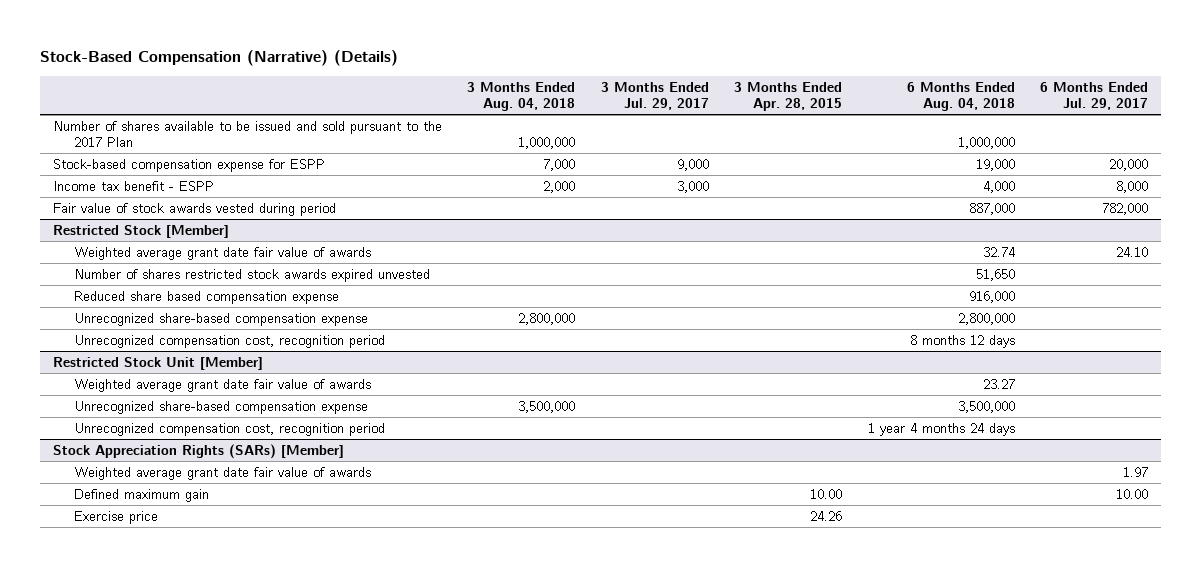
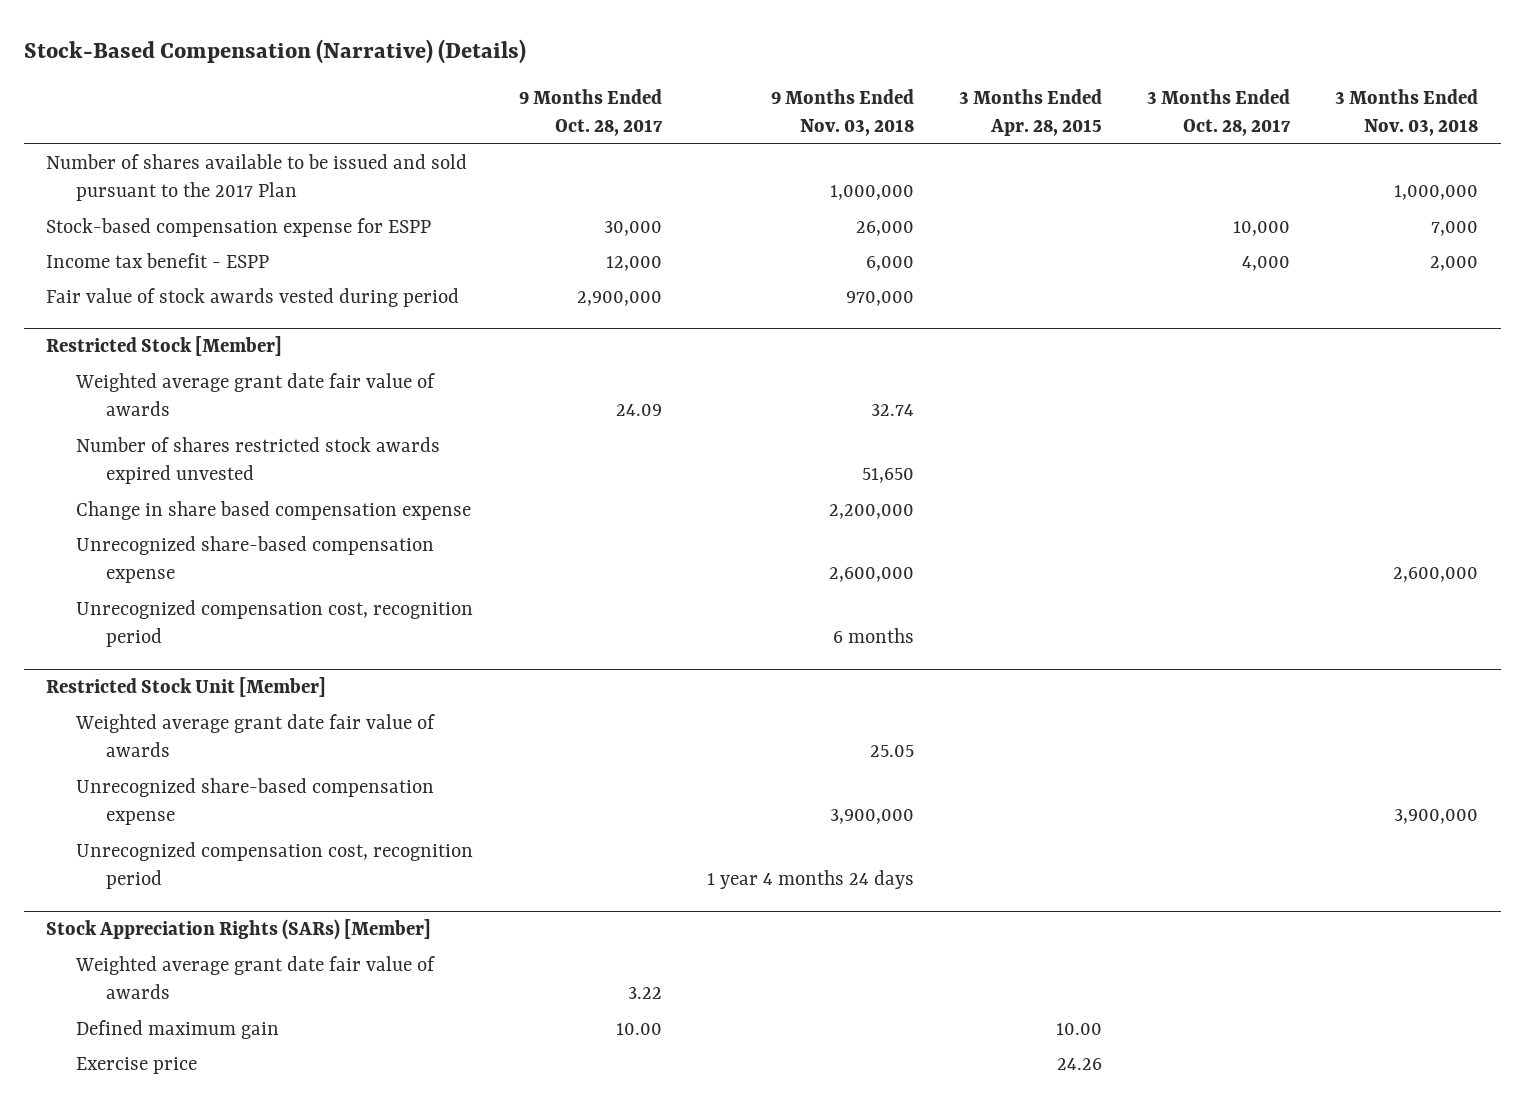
[467,81,576,112] 3 Months Ended Aug. 04, 2018 -> none
[600,81,709,111] 3 Months Ended Jul. 29, 2017 -> none
[906,81,1015,112] 6 Months Ended Aug. 04, 2018 -> none
[1039,81,1148,111] 6 Months Ended Jul. 29, 2017 -> none
none -> [518,88,663,137] 9 Months Ended Oct. 28, 2017
none -> [770,88,914,137] 9 Months Ended Nov. 03, 2018
none -> [1147,88,1292,137] 3 Months Ended Oct. 28, 2017
none -> [1335,88,1479,137] 3 Months Ended Nov. 03, 2018
[74,290,340,304] Reduced share based compensation expense -> [76,500,472,520] Change in share based compensation expense

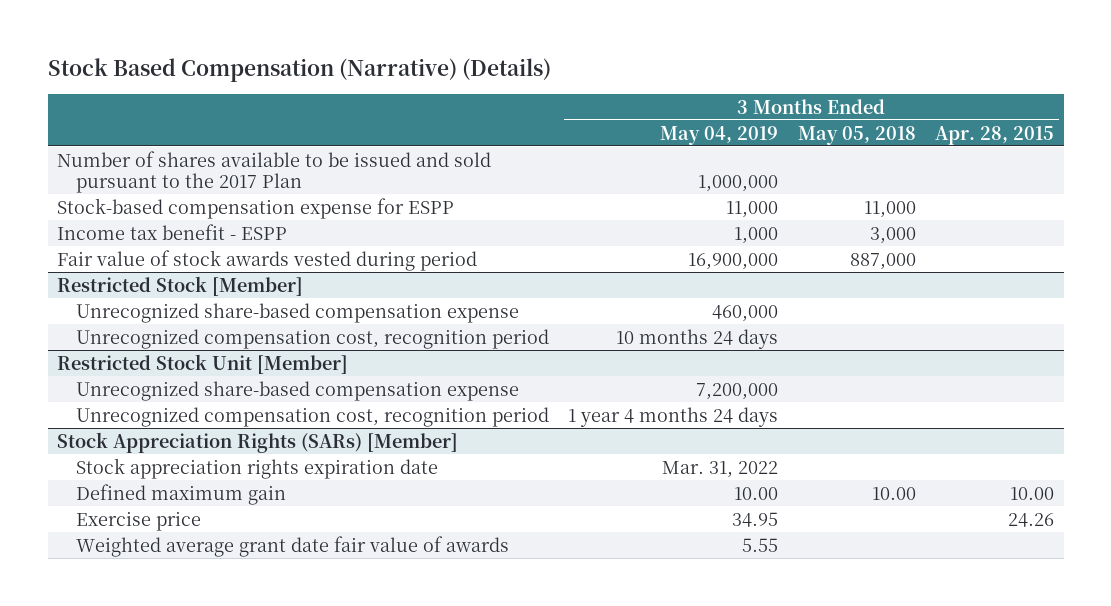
[23,39,526,65] Stock-Based Compensation (Narrative) (Details) -> [47,57,551,82] Stock Based Compensation (Narrative) (Details)
[518,88,663,137] 9 Months Ended Oct. 28, 2017 -> none
[770,88,914,137] 9 Months Ended Nov. 03, 2018 -> none
[1147,88,1292,137] 3 Months Ended Oct. 28, 2017 -> none
[1335,88,1479,137] 3 Months Ended Nov. 03, 2018 -> none
none -> [660,125,779,145] May 04, 2019
none -> [797,125,916,145] May 05, 2018
[75,372,436,417] Weighted average grant date fair value of awards -> none
[76,436,441,485] Number of shares restricted stock awards expired unvested -> none
[76,500,472,520] Change in share based compensation expense -> none
[75,713,436,758] Weighted average grant date fair value of awards -> none
none -> [76,457,439,479] Stock appreciation rights expiration date
[75,955,436,1000] Weighted average grant date fair value of awards -> [76,535,510,557] Weighted average grant date fair value of awards

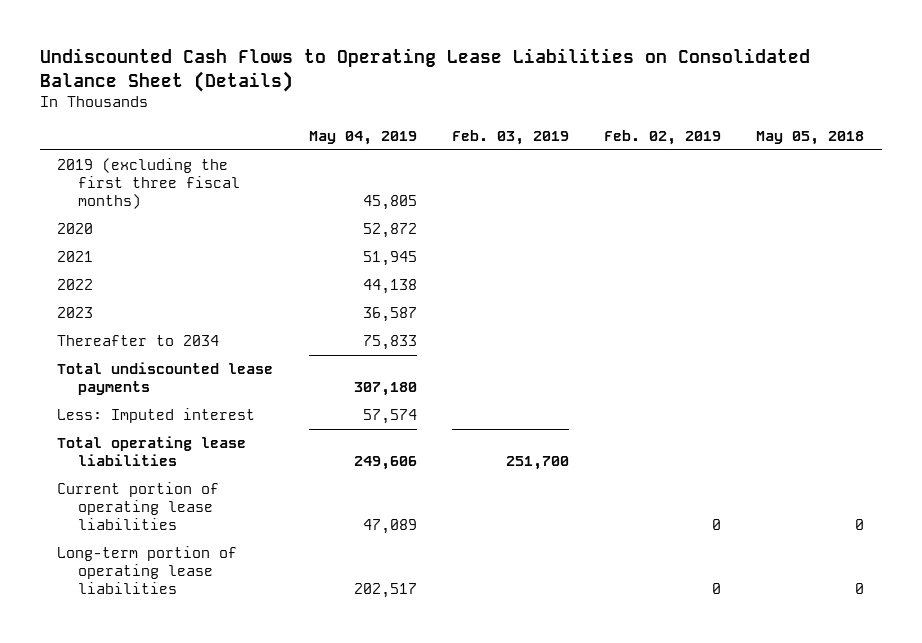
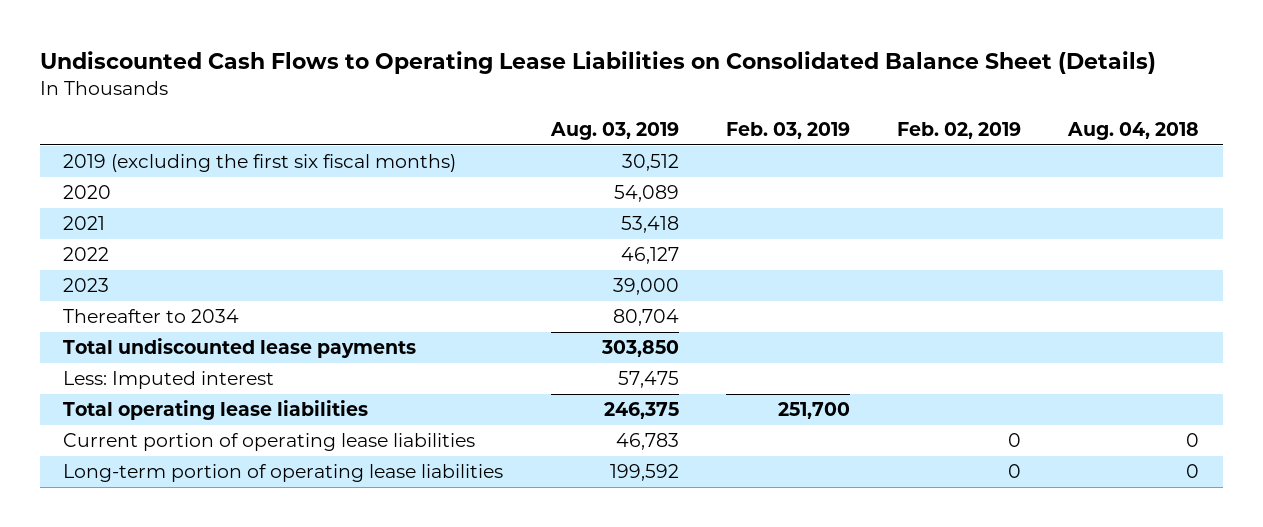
[308,130,417,145] May 04, 2019 -> none
[756,130,865,145] May 05, 2018 -> none
none -> [549,122,679,141] Aug. 03, 2019
none -> [1067,122,1200,141] Aug. 04, 2018
[57,158,241,210] 2019 (excluding the first three fiscal months) -> [63,154,457,173] 2019 (excluding the first six fiscal months)

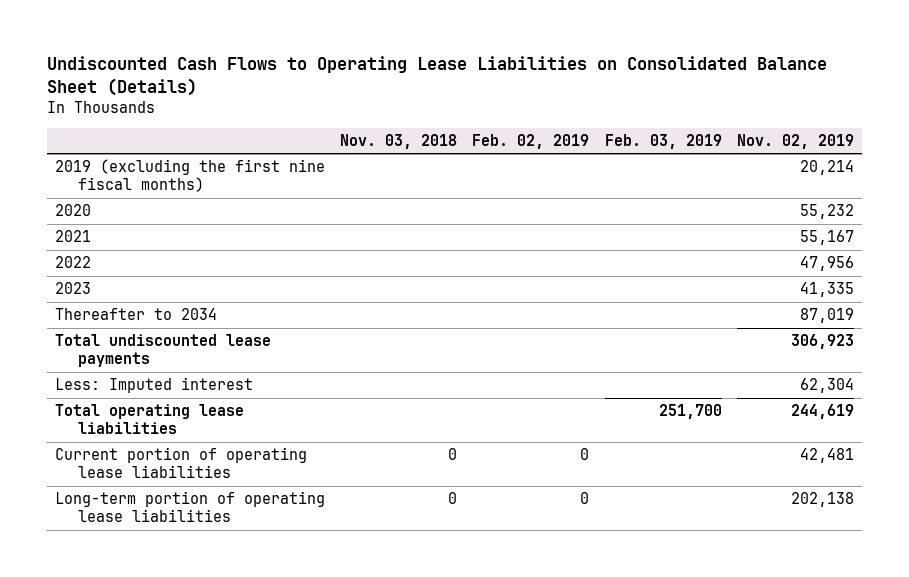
[549,122,679,141] Aug. 03, 2019 -> none
[1067,122,1200,141] Aug. 04, 2018 -> none
none -> [339,134,457,150] Nov. 03, 2018
none -> [737,134,855,150] Nov. 02, 2019
[63,154,457,173] 2019 (excluding the first six fiscal months) -> [54,159,325,193] 2019 (excluding the first nine fiscal months)

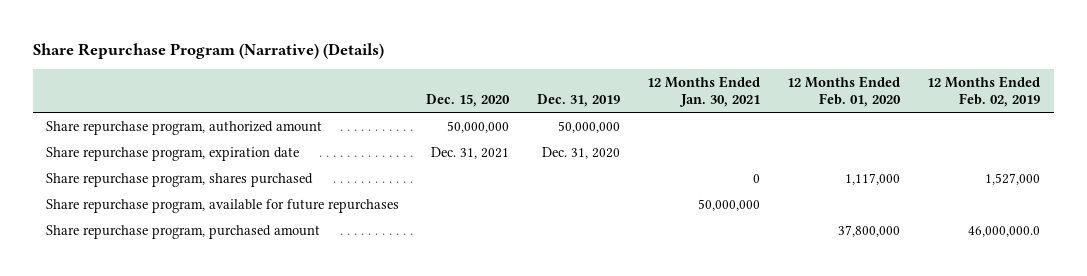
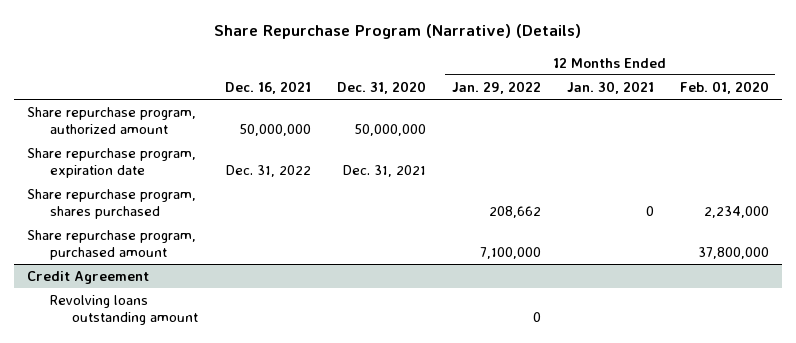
[426,94,511,108] Dec. 15, 2020 -> none
[536,94,620,108] Dec. 31, 2019 -> none
[927,75,1041,108] 12 Months Ended Feb. 02, 2019 -> none
none -> [224,80,311,94] Dec. 16, 2021
none -> [336,80,426,94] Dec. 31, 2020
none -> [451,80,541,94] Jan. 29, 2022
[46,198,400,213] Share repurchase program, available for future repurchases -> none
[845,172,901,185] 1,117,000 -> [703,205,769,218] 2,234,000
none -> [26,270,149,284] Credit Agreement
none -> [49,294,199,325] Revolving loans outstanding amount

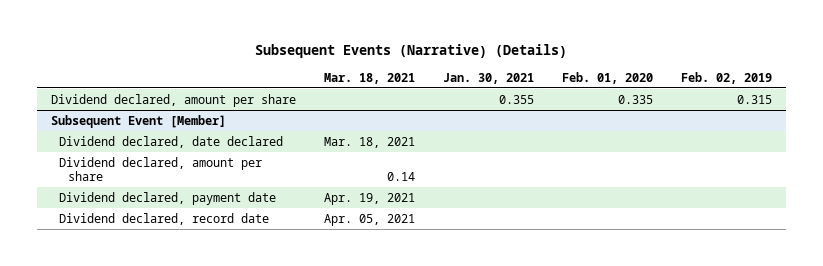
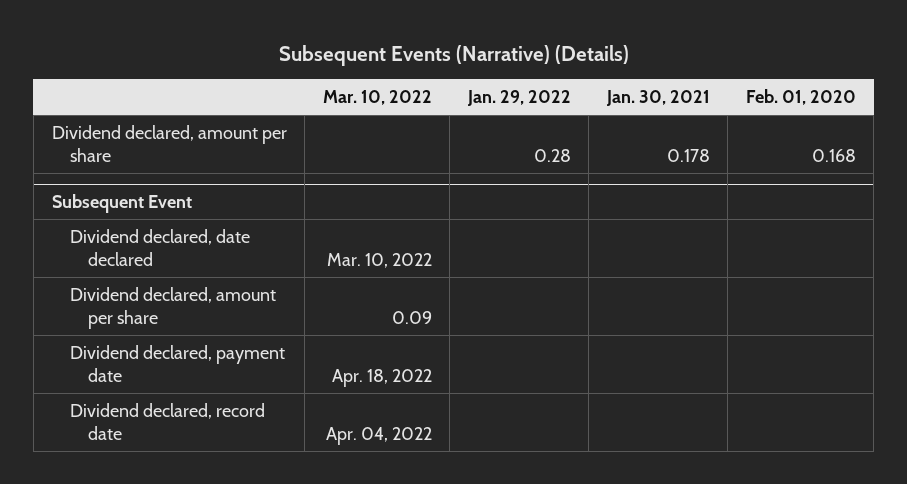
[323,72,415,84] Mar. 18, 2021 -> none
[680,71,772,84] Feb. 02, 2019 -> none
none -> [322,89,432,105] Mar. 10, 2022
none -> [466,89,571,106] Jan. 29, 2022
[498,94,534,104] 0.355 -> [666,148,710,162] 0.178
[617,94,653,104] 0.335 -> [811,148,856,162] 0.168
[50,114,226,128] Subsequent Event [Member] -> [51,194,192,214] Subsequent Event

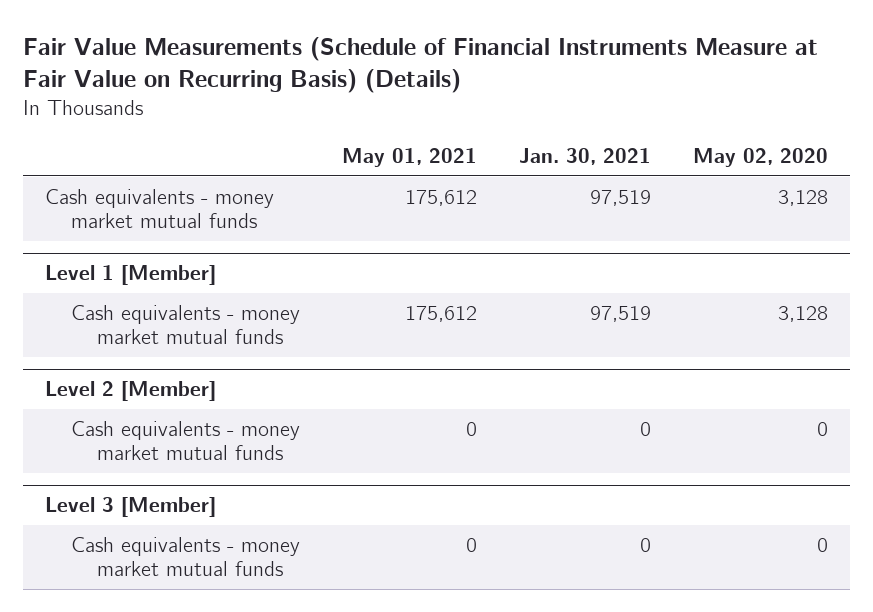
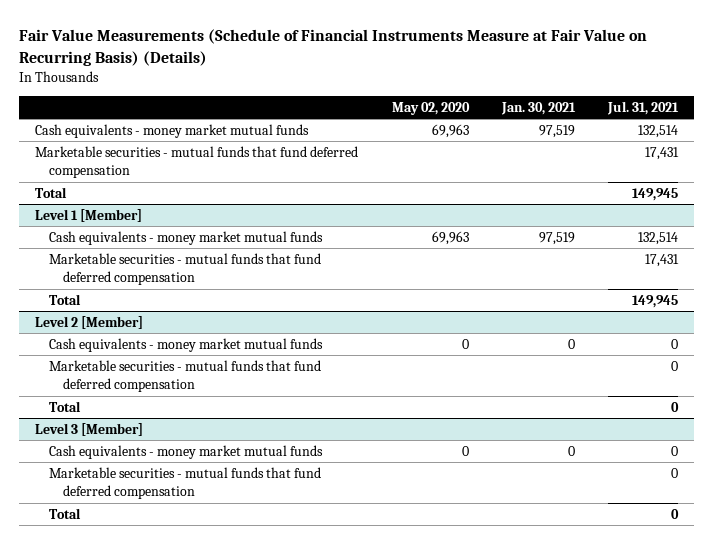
[341,147,477,167] May 01, 2021 -> none
none -> [606,100,679,115] Jul. 31, 2021
[778,190,829,207] 3,128 -> [431,123,469,138] 69,963
none -> [35,145,359,179] Marketable securities - mutual funds that fund deferred compensation
none -> [35,186,68,198] Total
[778,306,829,323] 3,128 -> [431,230,469,245] 69,963
none -> [49,252,322,286] Marketable securities - mutual funds that fund deferred compensation
none -> [49,293,82,305] Total
none -> [49,359,322,393] Marketable securities - mutual funds that fund deferred compensation
none -> [49,400,82,412] Total
none -> [49,466,322,500] Marketable securities - mutual funds that fund deferred compensation
none -> [49,507,82,519] Total

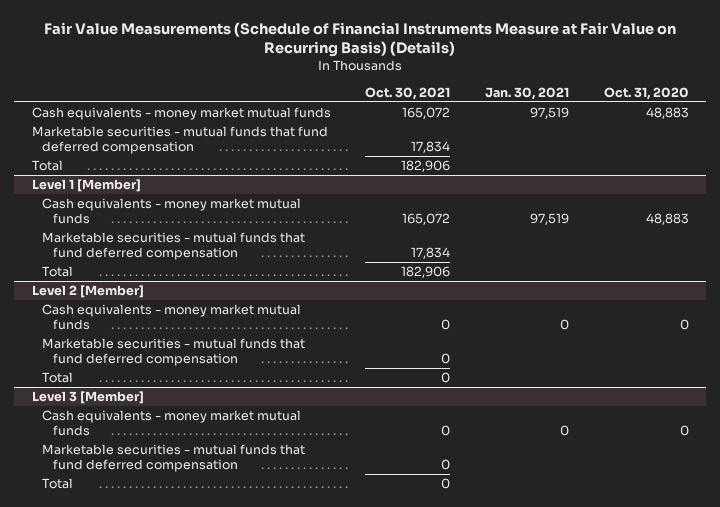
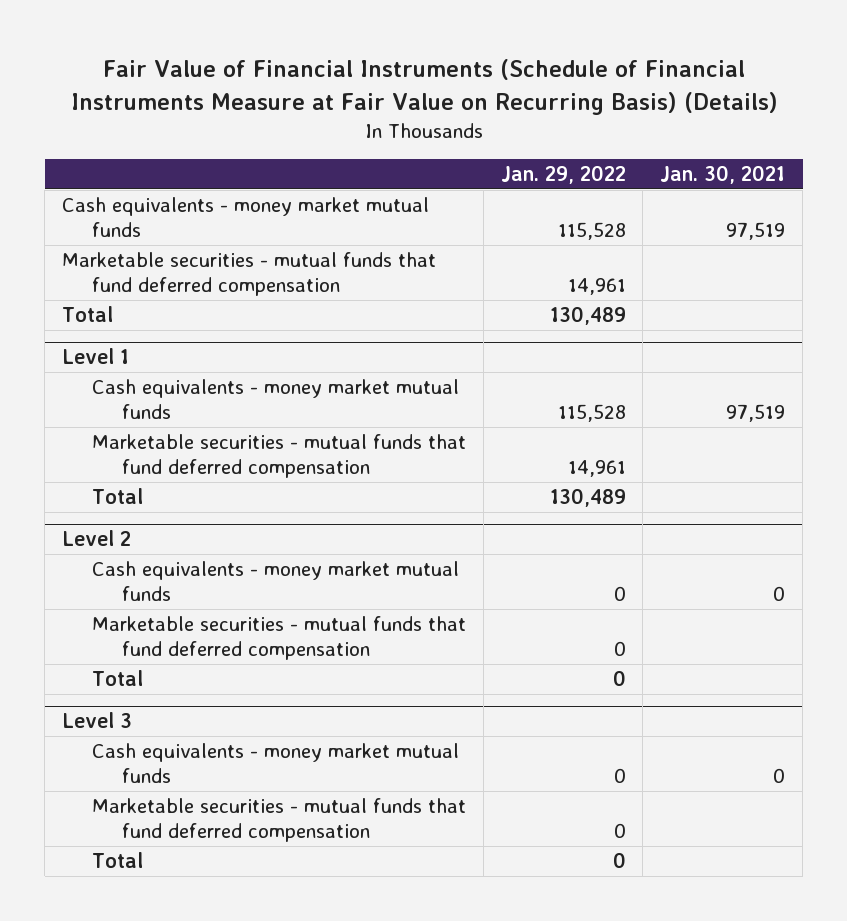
[44,21,677,58] Fair Value Measurements (Schedule of Financial Instruments Measure at Fair Value on Recurring Basis) (Details) -> [70,59,778,115] Fair Value of Financial Instruments (Schedule of Financial Instruments Measure at Fair Value on Recurring Basis) (Details)
[365,87,451,101] Oct. 30, 2021 -> none
[603,87,689,101] Oct. 31, 2020 -> none
none -> [500,164,626,184] Jan. 29, 2022
[31,179,141,193] Level 1 [Member] -> [62,348,130,365] Level 1
[31,285,144,299] Level 2 [Member] -> [62,530,132,547] Level 2
[31,391,144,405] Level 3 [Member] -> [62,712,133,729] Level 3

